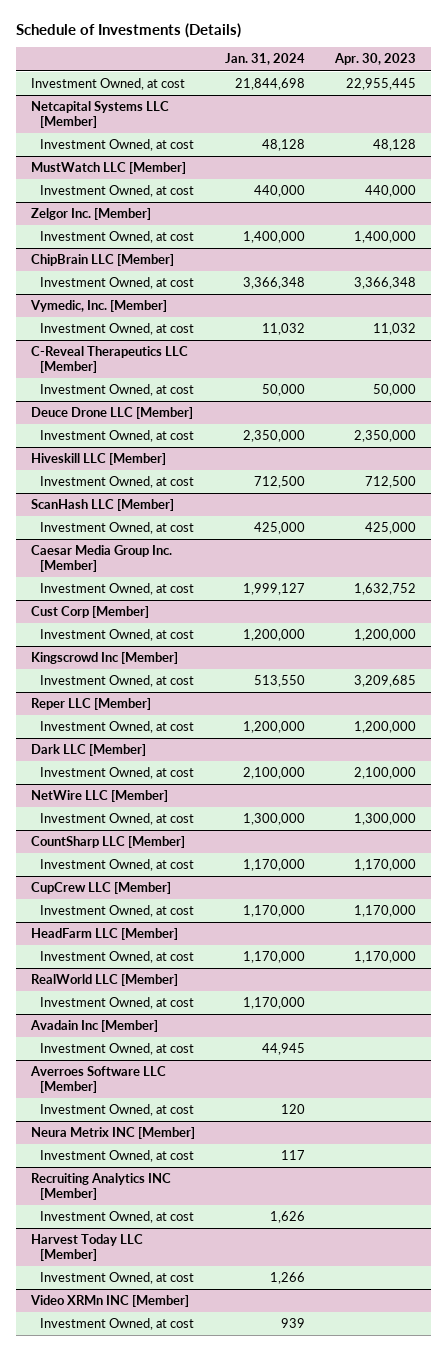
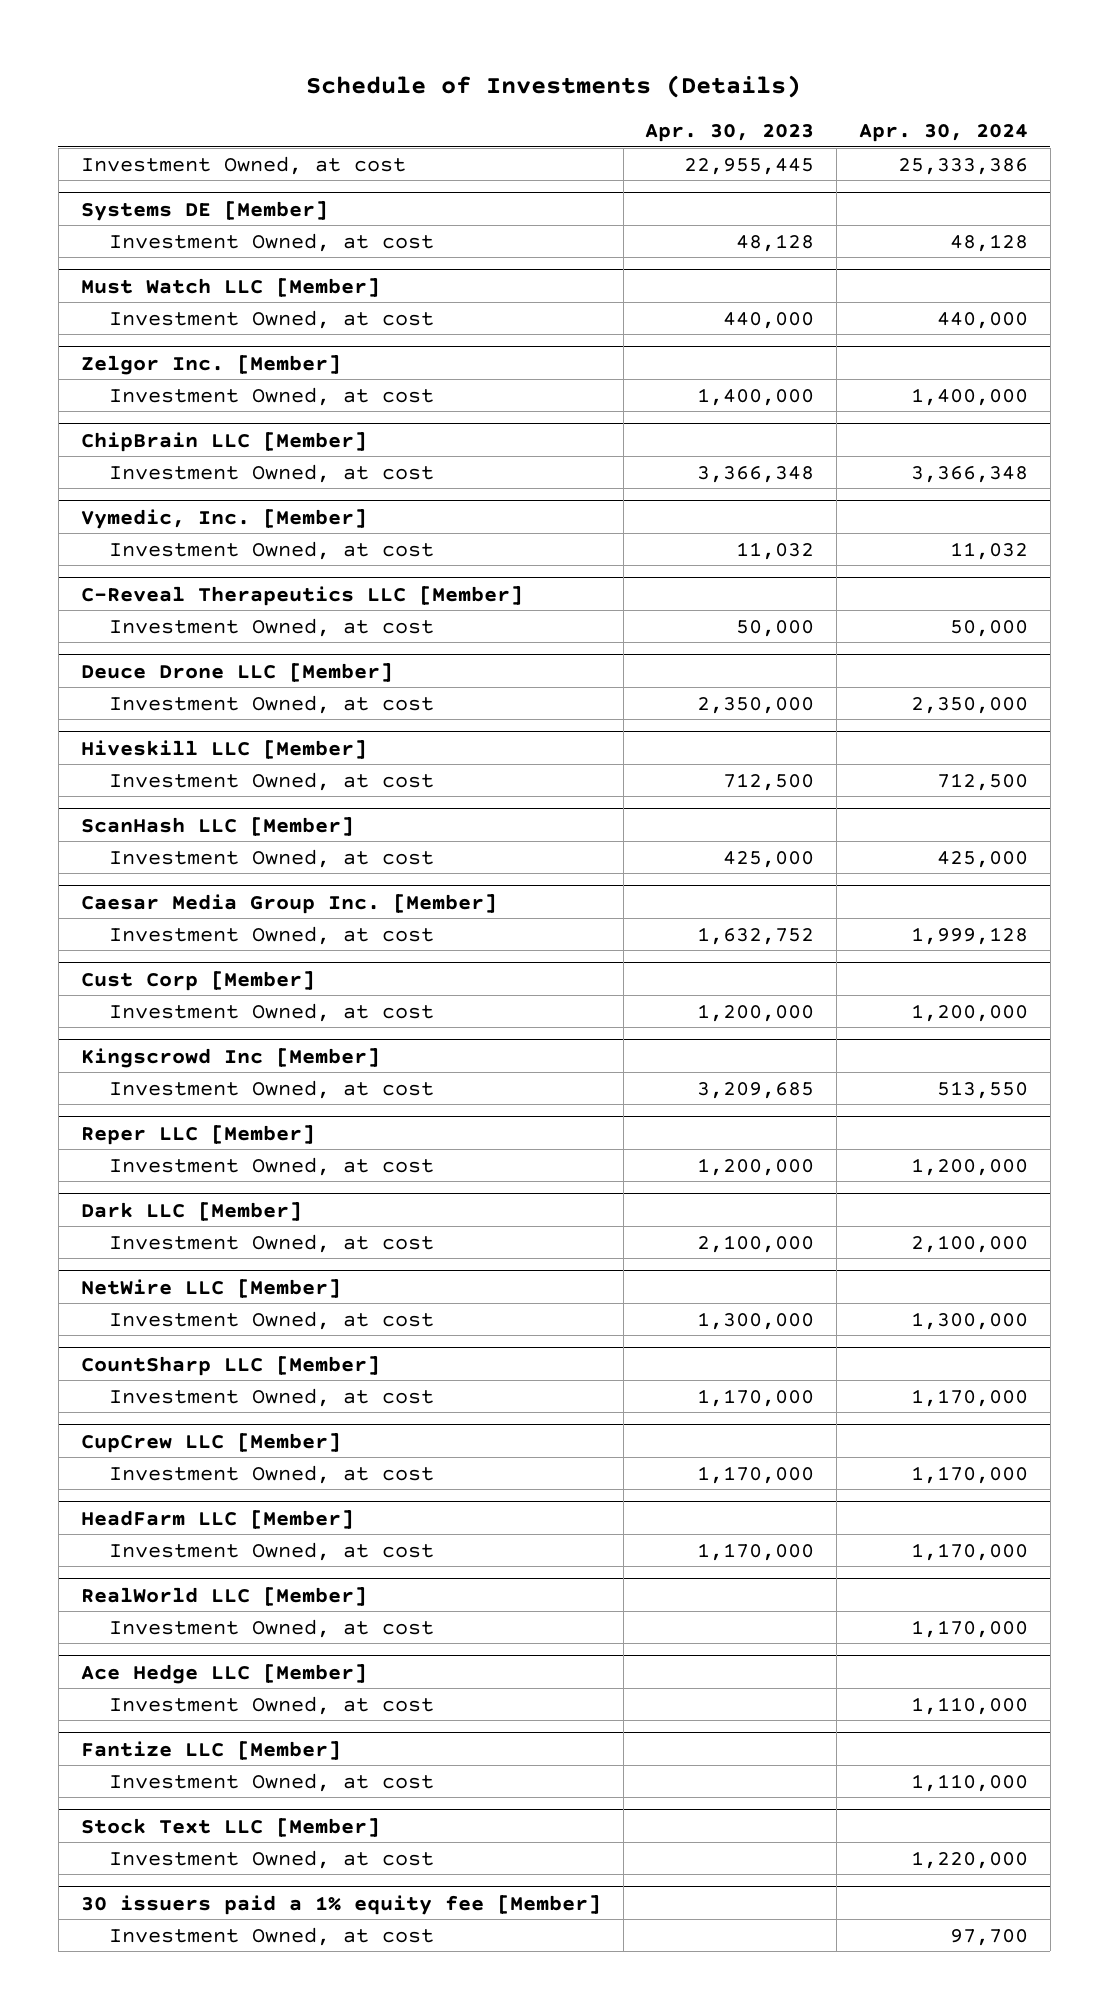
[224,53,305,66] Jan. 31, 2024 -> none
none -> [858,124,1028,143] Apr. 30, 2024
[30,101,169,128] Netcapital Systems LLC [Member] -> none
none -> [80,200,328,221] Systems DE [Member]
[30,162,186,175] MustWatch LLC [Member] -> [80,277,380,297] Must Watch LLC [Member]
[29,1020,158,1033] Avadain Inc [Member] -> none
[40,1043,195,1056] Investment Owned, at cost -> none
[29,1066,166,1093] Averroes Software LLC [Member] -> none
[40,1104,195,1117] Investment Owned, at cost -> none
[30,1127,195,1140] Neura Metrix INC [Member] -> none
none -> [80,1663,367,1684] Ace Hedge LLC [Member]
[30,1173,171,1200] Recruiting Analytics INC [Member] -> none
none -> [80,1740,341,1760] Fantize LLC [Member]
[30,1234,143,1261] Harvest Today LLC [Member] -> none
none -> [80,1817,380,1837] Stock Text LLC [Member]
[29,1295,189,1308] Video XRMn INC [Member] -> none
none -> [80,1894,601,1915] 30 issuers paid a 1% equity fee [Member]

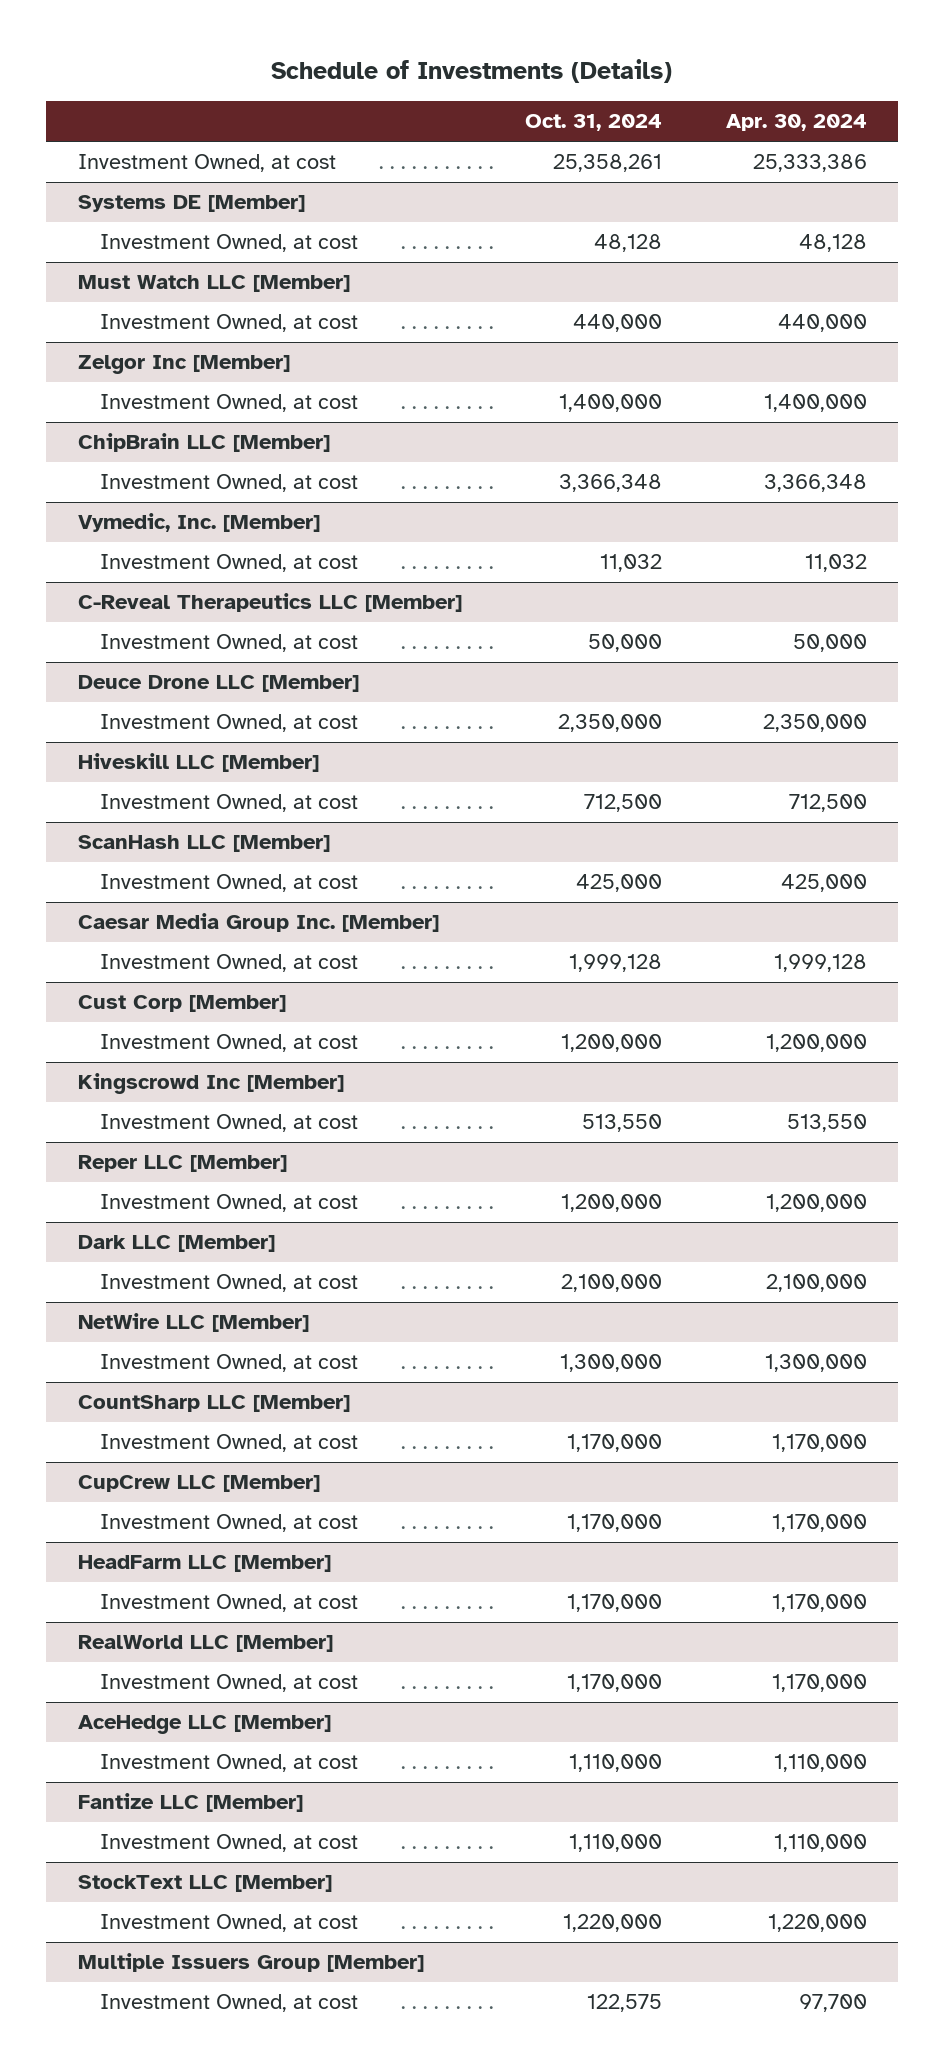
[645,124,815,143] Apr. 30, 2023 -> none
none -> [525,114,663,132] Oct. 31, 2024
[80,354,341,375] Zelgor Inc. [Member] -> [77,355,290,375] Zelgor Inc [Member]
[80,1663,367,1684] Ace Hedge LLC [Member] -> [77,1715,331,1735] AceHedge LLC [Member]
[80,1817,380,1837] Stock Text LLC [Member] -> [77,1875,332,1893] StockText LLC [Member]
[80,1894,601,1915] 30 issuers paid a 1% equity fee [Member] -> none
none -> [77,1953,424,1973] Multiple Issuers Group [Member]

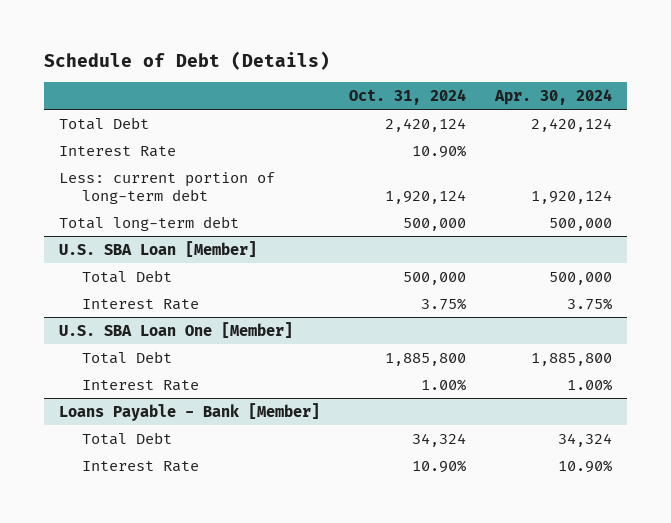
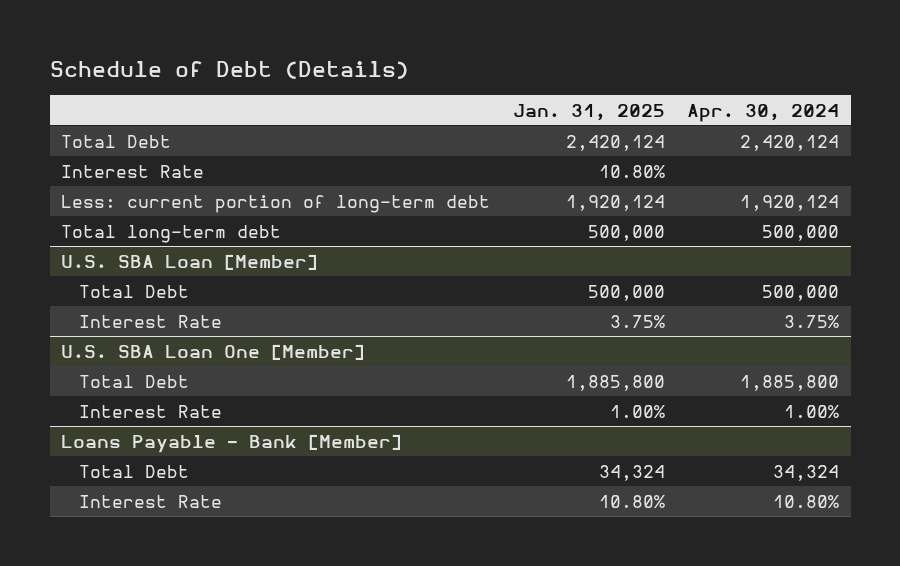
[348,89,466,106] Oct. 31, 2024 -> none
none -> [512,103,665,121] Jan. 31, 2025
[558,459,613,473] 10.90% -> [773,494,840,508] 10.80%

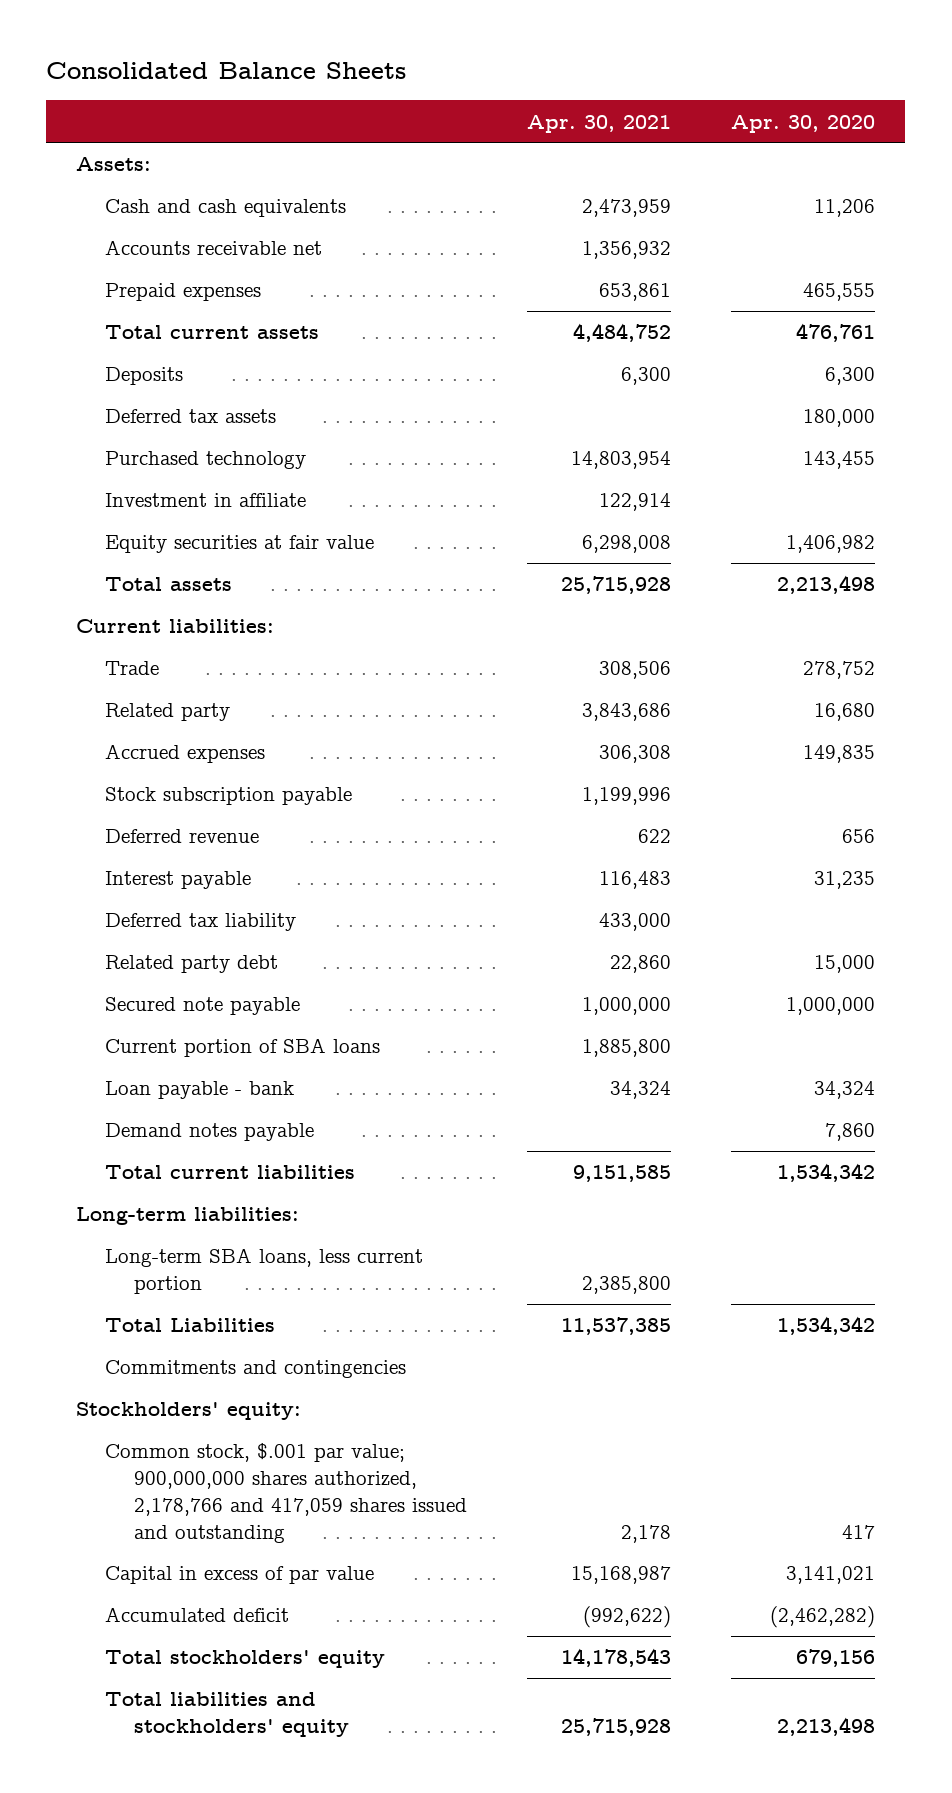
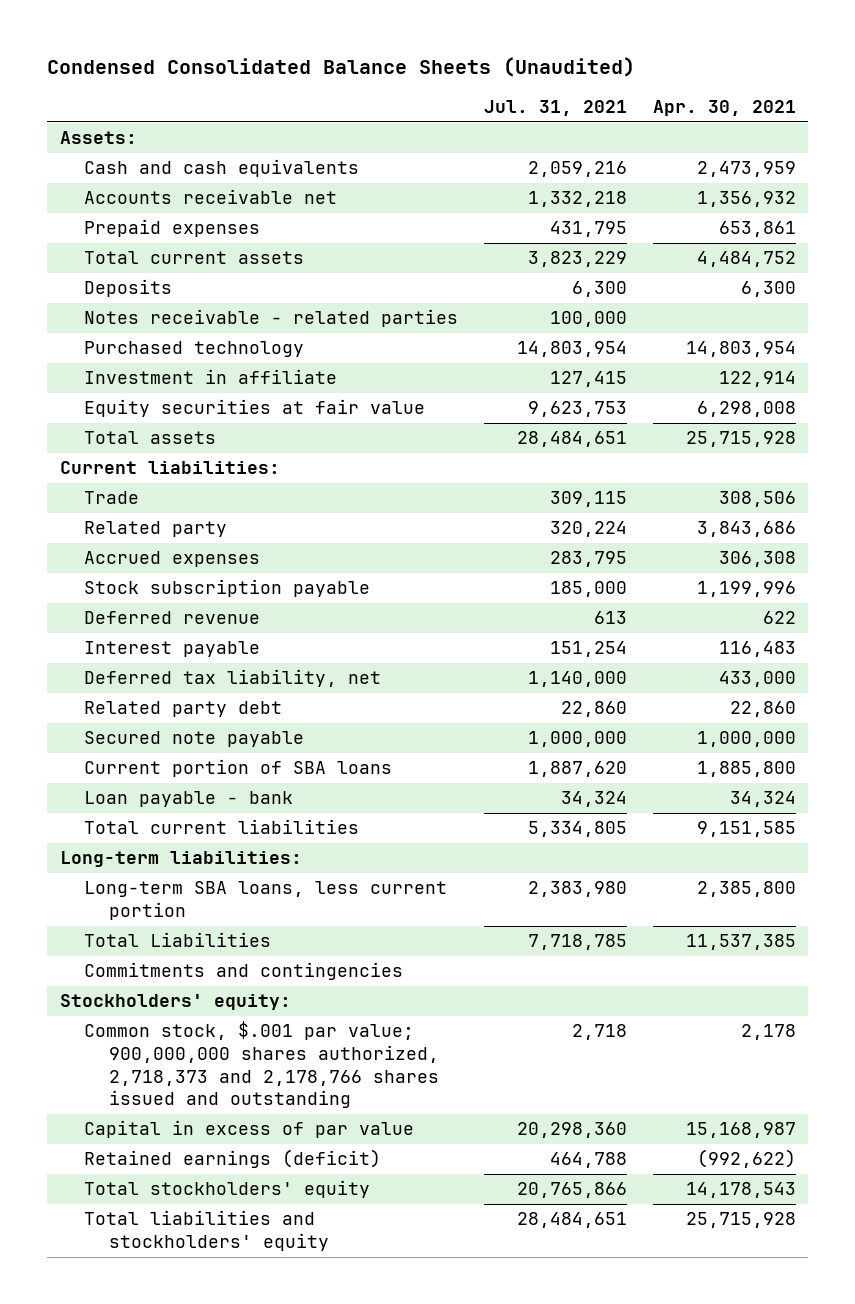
[46,62,407,80] Consolidated Balance Sheets -> [47,57,636,78] Condensed Consolidated Balance Sheets (Unaudited)
[731,114,876,133] Apr. 30, 2020 -> none
none -> [484,100,628,117] Jul. 31, 2021
[105,409,277,424] Deferred tax assets -> none
none -> [84,309,459,328] Notes receivable - related parties
[105,913,297,932] Deferred tax liability -> [84,669,382,688] Deferred tax liability, net
[105,1123,315,1142] Demand notes payable -> none
[105,1443,467,1543] Common stock, $.001 par value; 900,000,000 shares authorized, 2,178,766 and 417,059 shares issued and outstanding -> [84,1021,439,1109] Common stock, $.001 par value; 900,000,000 shares authorized, 2,718,373 and 2,178,766 shares issued and outstanding
[105,1607,290,1623] Accumulated deficit -> [84,1149,382,1169] Retained earnings (deficit)

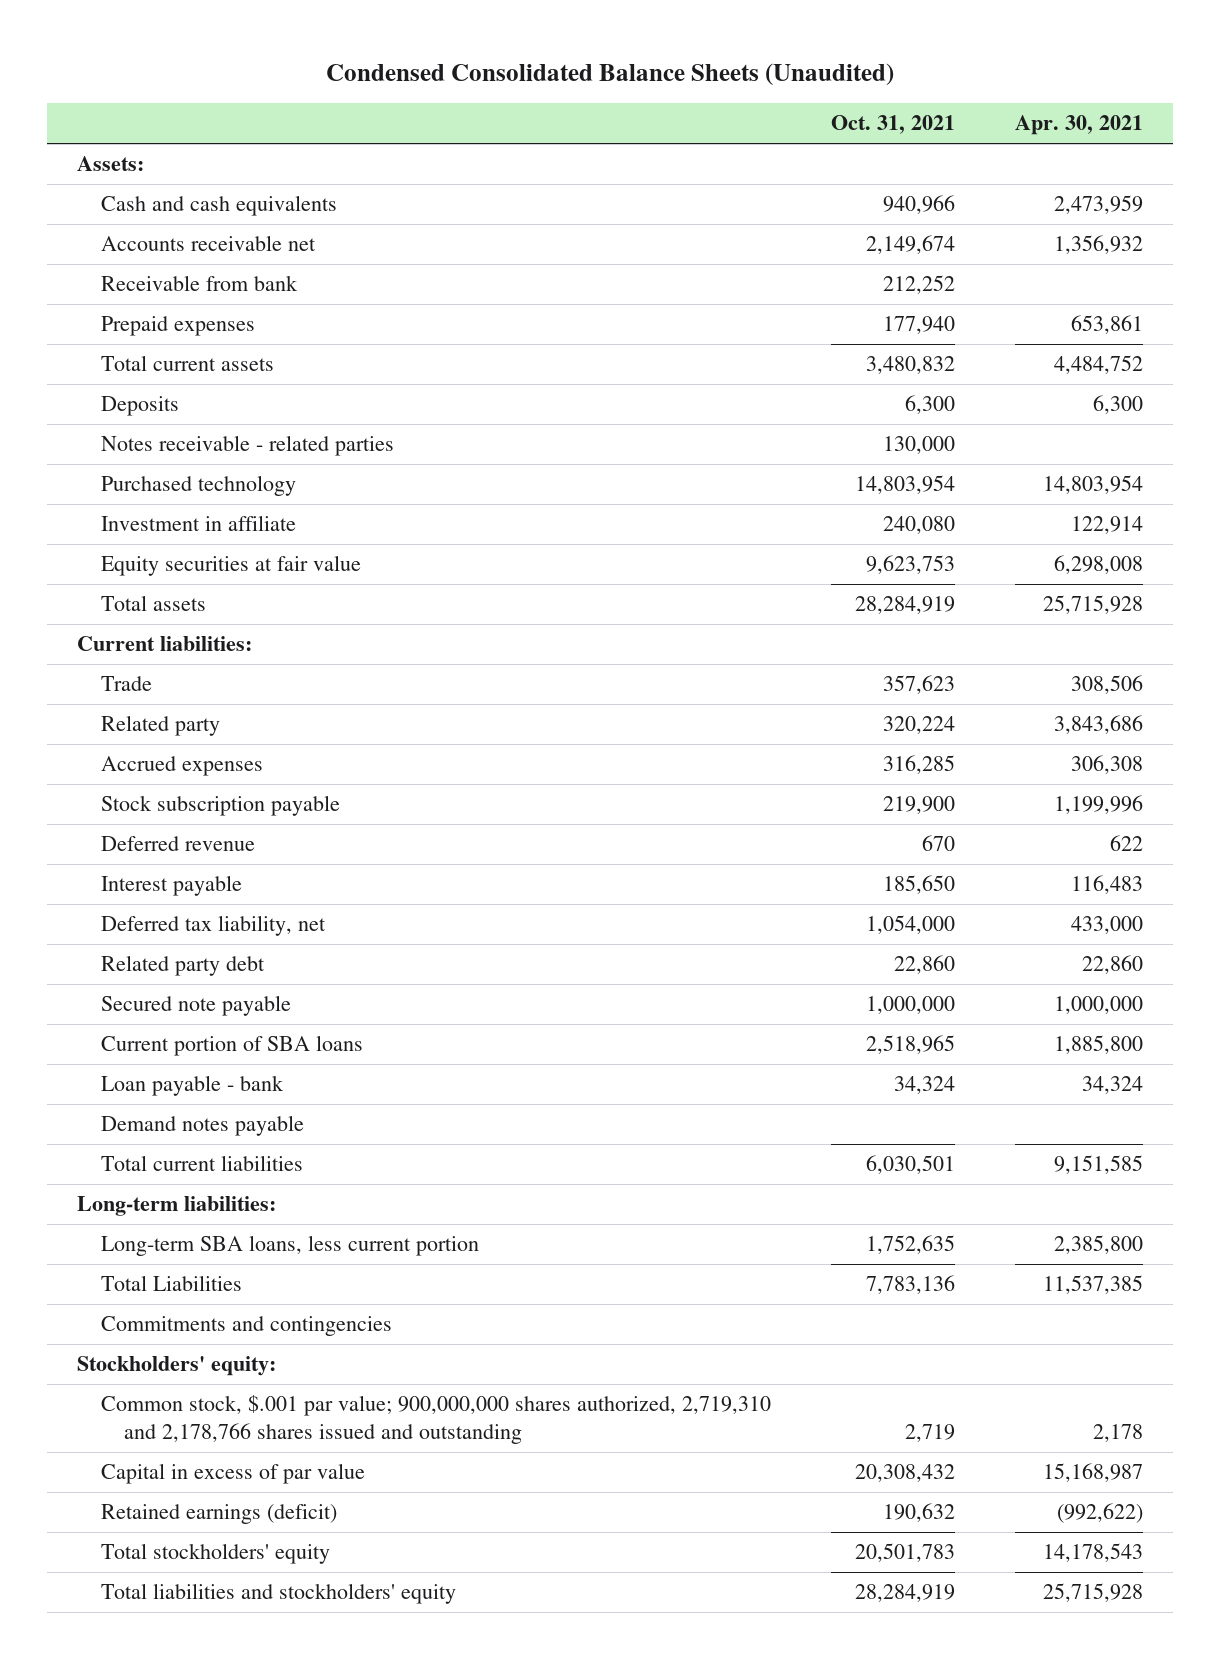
[484,100,628,117] Jul. 31, 2021 -> none
none -> [830,115,955,135] Oct. 31, 2021
none -> [100,275,298,292] Receivable from bank
none -> [100,1115,304,1137] Demand notes payable
[84,1021,439,1109] Common stock, $.001 par value; 900,000,000 shares authorized, 2,718,373 and 2,178,766 shares issued and outstanding -> [100,1395,771,1444] Common stock, $.001 par value; 900,000,000 shares authorized, 2,719,310 and 2,178,766 shares issued and outstanding

